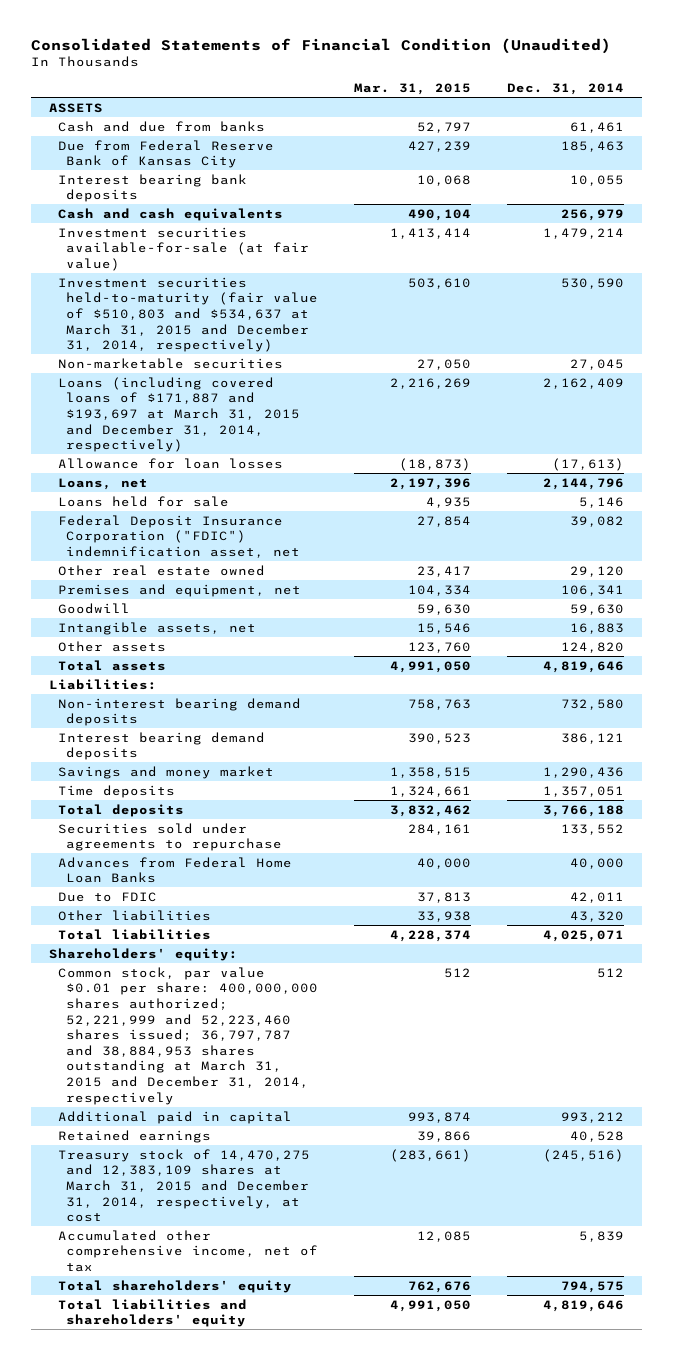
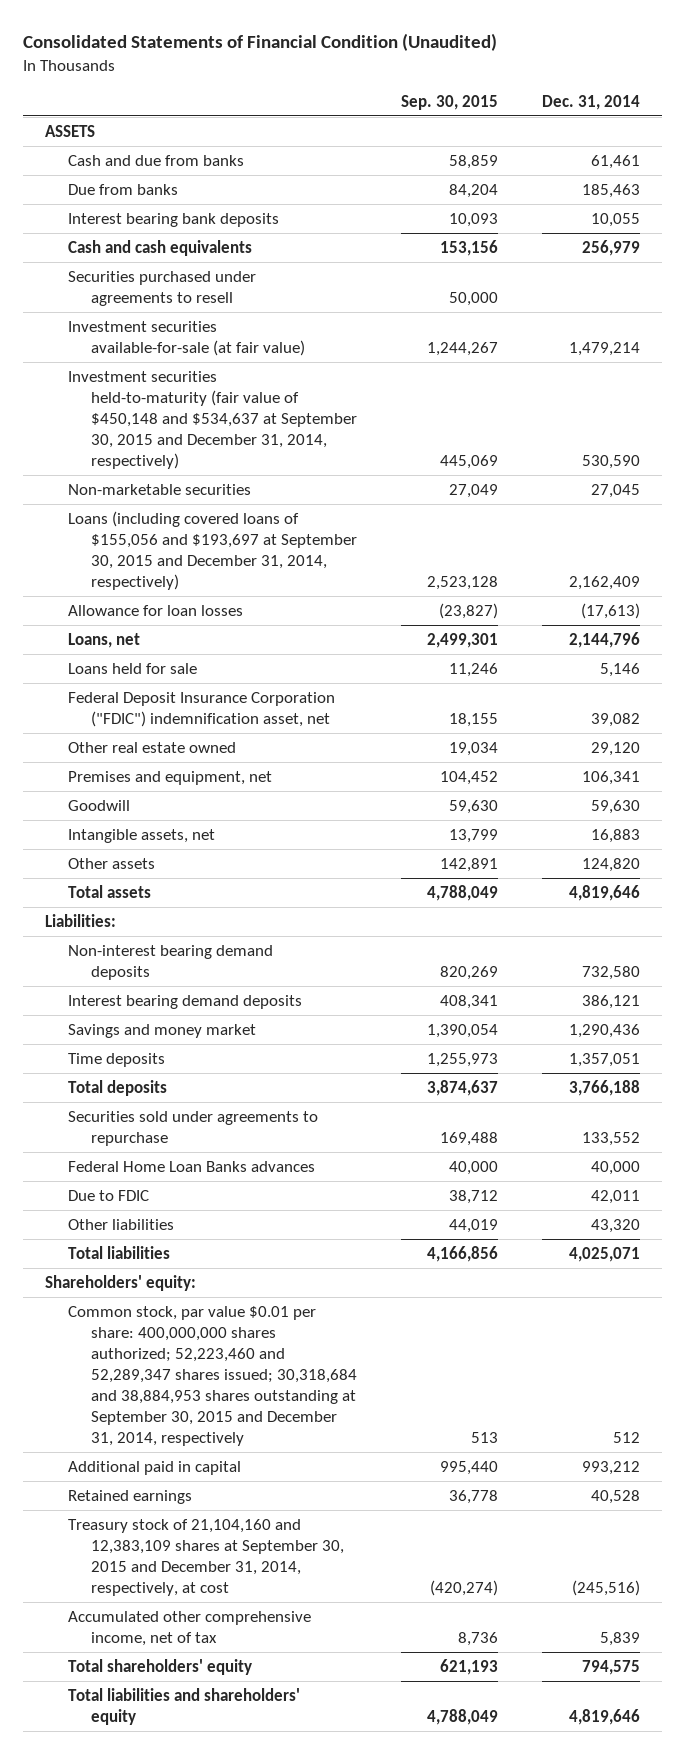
[354,83,472,96] Mar. 31, 2015 -> none
none -> [401,94,499,110] Sep. 30, 2015
[57,139,274,169] Due from Federal Reserve Bank of Kansas City -> [68,183,179,195] Due from banks
none -> [68,270,257,306] Securities purchased under agreements to resell
[57,276,319,353] Investment securities held-to-maturity (fair value of $510,803 and $534,637 at March 31, 2015 and December 31, 2014, respectively) -> [68,370,358,469] Investment securities held-to-maturity (fair value of $450,148 and $534,637 at September 30, 2015 and December 31, 2014, respectively)
[57,376,301,453] Loans (including covered loans of $171,887 and $193,697 at March 31, 2015 and December 31, 2014, respectively) -> [68,510,358,590] Loans (including covered loans of $155,056 and $193,697 at September 30, 2015 and December 31, 2014, respectively)
[57,856,292,884] Advances from Federal Home Loan Banks -> [68,1160,316,1172] Federal Home Loan Banks advances
[57,966,319,1105] Common stock, par value $0.01 per share: 400,000,000 shares authorized; 52,221,999 and 52,223,460 shares issued; 36,797,787 and 38,884,953 shares outstanding at March 31, 2015 and December 31, 2014, respectively -> [68,1305,358,1446] Common stock, par value $0.01 per share: 400,000,000 shares authorized; 52,223,460 and 52,289,347 shares issued; 30,318,684 and 38,884,953 shares outstanding at September 30, 2015 and December 31, 2014, respectively
[57,1148,310,1223] Treasury stock of 14,470,275 and 12,383,109 shares at March 31, 2015 and December 31, 2014, respectively, at cost -> [68,1518,345,1596] Treasury stock of 21,104,160 and 12,383,109 shares at September 30, 2015 and December 31, 2014, respectively, at cost

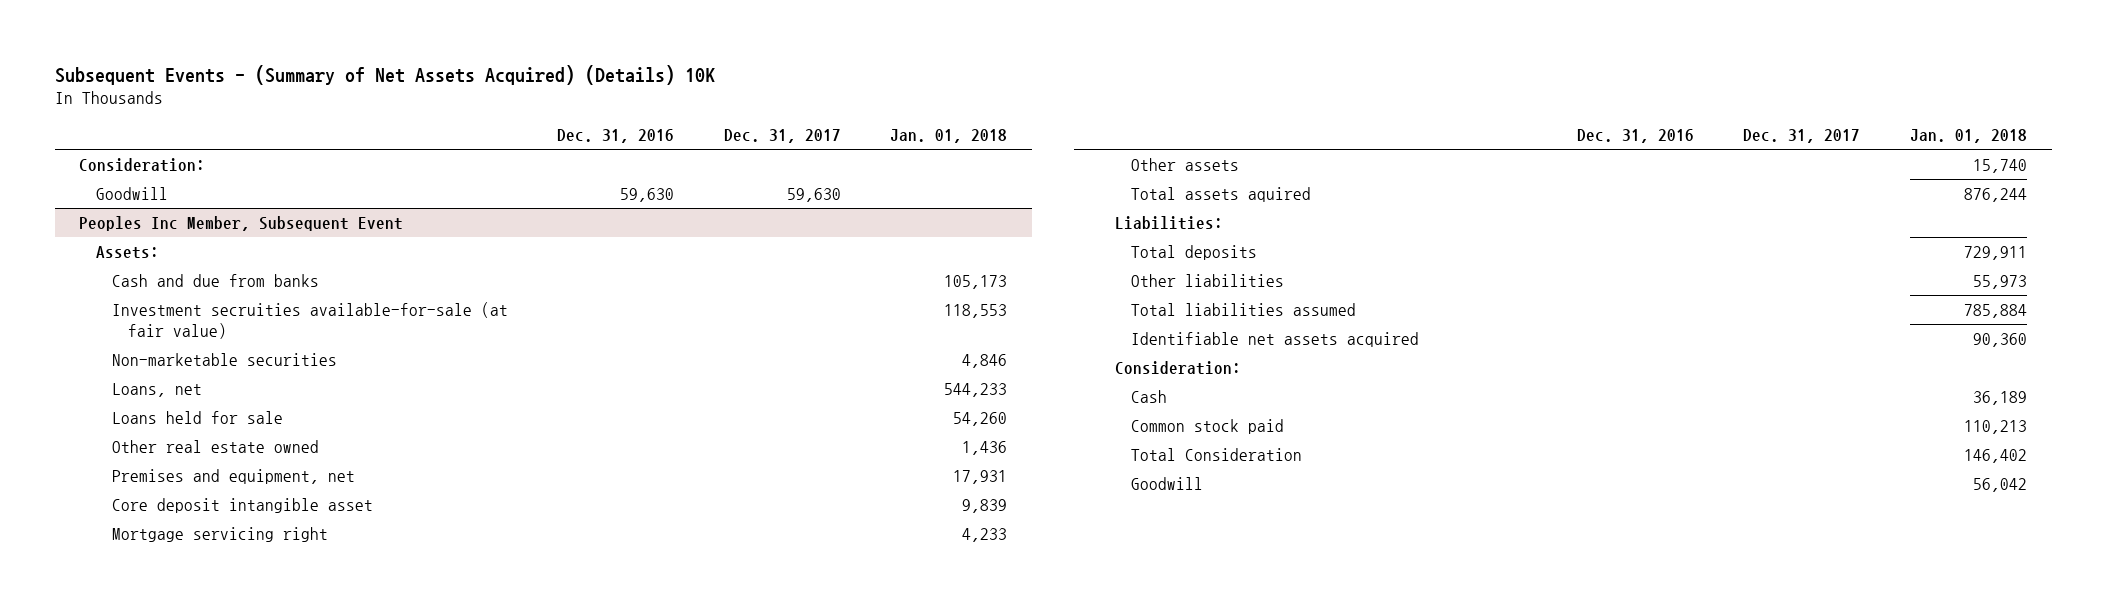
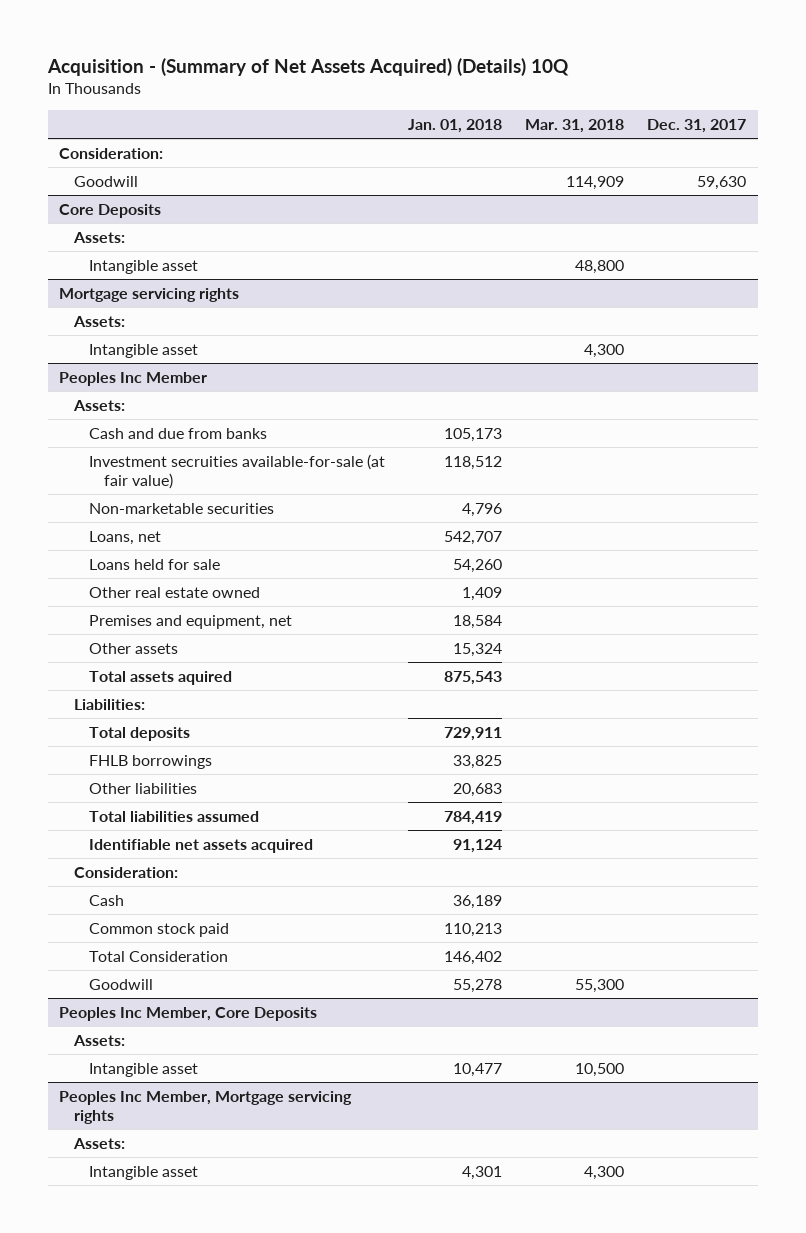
[54,64,715,85] Subsequent Events - (Summary of Net Assets Acquired) (Details) 10K -> [46,57,569,76] Acquisition - (Summary of Net Assets Acquired) (Details) 10Q
[557,129,675,144] Dec. 31, 2016 -> none
none -> [525,119,625,134] Mar. 31, 2018
[79,216,404,232] Peoples Inc Member, Subsequent Event -> none
none -> [59,203,162,218] Core Deposits
none -> [89,259,199,274] Intangible asset
none -> [59,287,240,302] Mortgage servicing rights
none -> [73,315,126,327] Assets:
none -> [89,343,199,358] Intangible asset
none -> [59,371,208,386] Peoples Inc Member
none -> [73,399,126,411] Assets:
[944,304,1008,319] 118,553 -> [444,455,503,470] 118,512
[962,354,1008,369] 4,846 -> [462,502,503,517] 4,796
[944,383,1008,398] 544,233 -> [444,530,503,545] 542,707
[111,498,373,514] Core deposit intangible asset -> none
[111,527,328,543] Mortgage servicing right -> none
[962,441,1008,456] 1,436 -> [462,586,503,601] 1,409
[953,470,1008,485] 17,931 -> [453,614,503,629] 18,584
[1972,159,2027,174] 15,740 -> [453,642,503,657] 15,324
[1963,188,2027,203] 876,244 -> [444,670,503,685] 875,543
none -> [89,754,213,769] FHLB borrowings
[1972,275,2027,290] 55,973 -> [453,782,503,797] 20,683
[1963,304,2027,319] 785,884 -> [444,810,503,825] 784,419
[1972,333,2027,348] 90,360 -> [453,838,503,853] 91,124
[1972,478,2027,493] 56,042 -> [453,978,503,993] 55,278
none -> [59,1006,318,1021] Peoples Inc Member, Core Deposits
none -> [73,1034,126,1046] Assets:
none -> [89,1062,199,1077] Intangible asset
none -> [59,1090,353,1125] Peoples Inc Member, Mortgage servicing rights
none -> [73,1137,126,1149] Assets:
none -> [89,1165,199,1180] Intangible asset

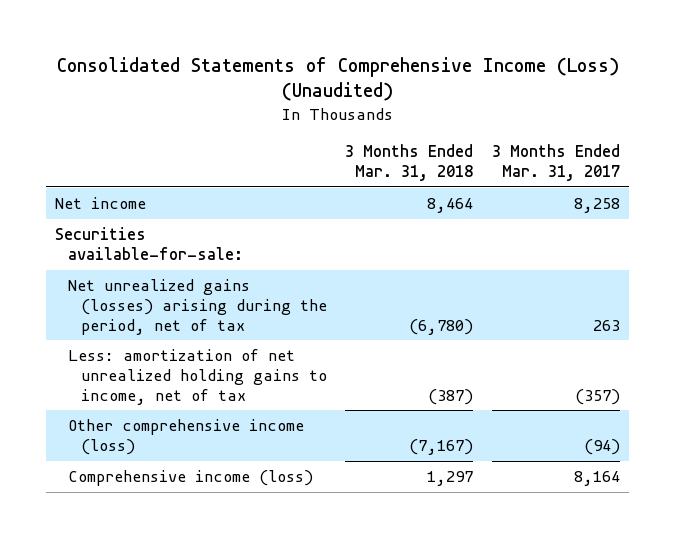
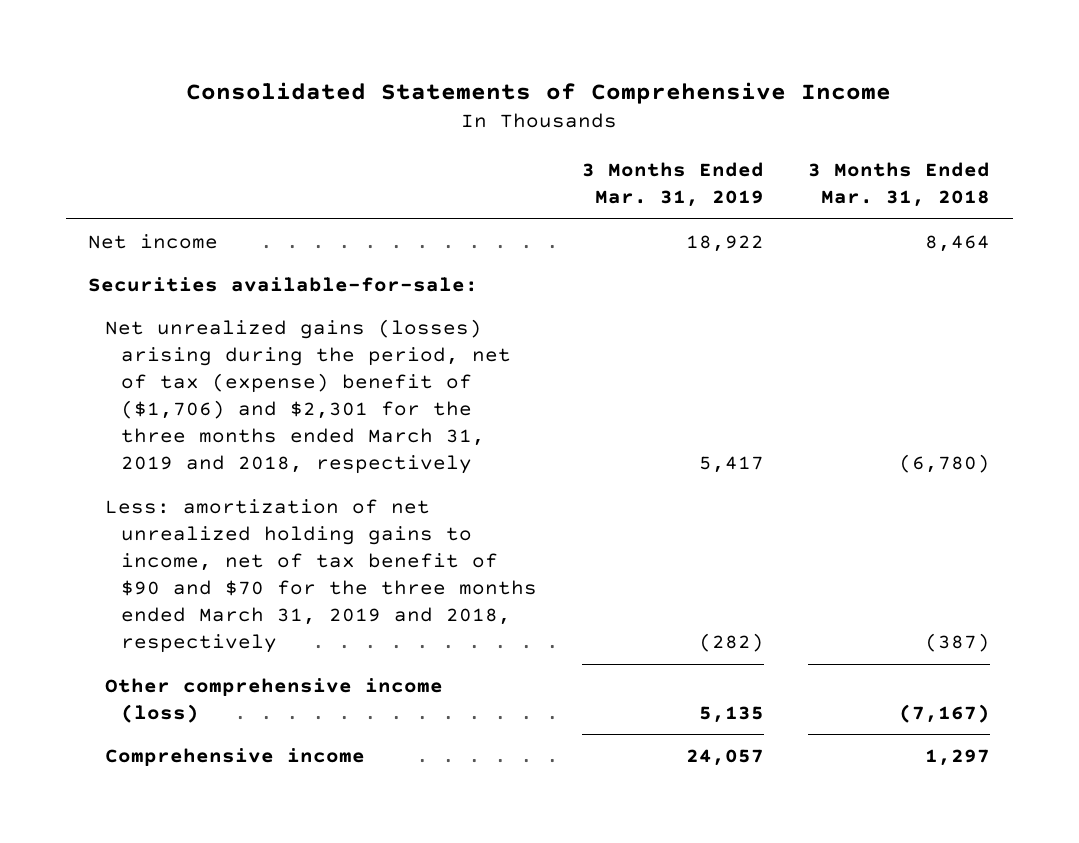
[56,56,619,102] Consolidated Statements of Comprehensive Income (Loss) (Unaudited) -> [186,81,892,104] Consolidated Statements of Comprehensive Income
[491,144,620,182] 3 Months Ended Mar. 31, 2017 -> none
none -> [581,162,764,208] 3 Months Ended Mar. 31, 2019
[67,279,327,335] Net unrealized gains (losses) arising during the period, net of tax -> [104,318,511,475] Net unrealized gains (losses) arising during the period, net of tax (expense) benefit of ($1,706) and $2,301 for the three months ended March 31, 2019 and 2018, respectively
[67,349,327,405] Less: amortization of net unrealized holding gains to income, net of tax -> [104,498,537,654] Less: amortization of net unrealized holding gains to income, net of tax benefit of $90 and $70 for the three months ended March 31, 2019 and 2018, respectively
[67,470,313,487] Comprehensive income (loss) -> [104,747,365,766] Comprehensive income

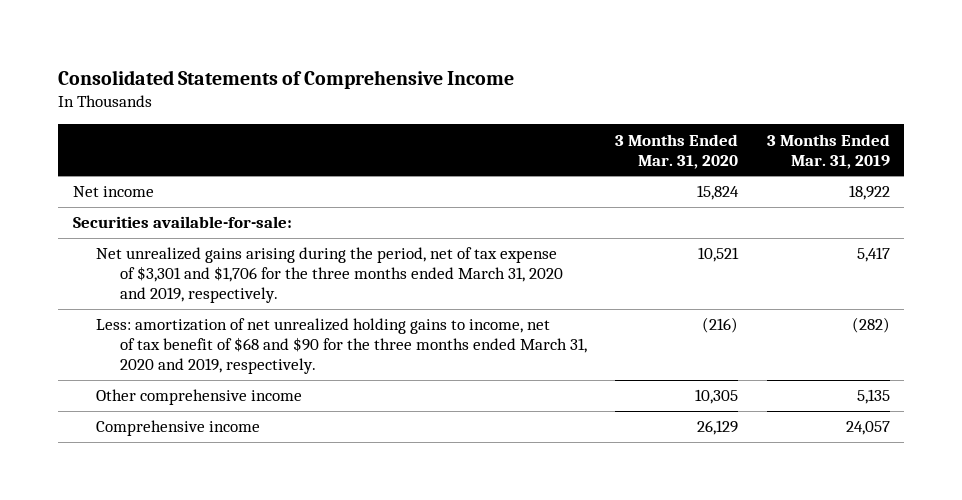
[808,162,991,208] 3 Months Ended Mar. 31, 2018 -> none
none -> [615,133,739,169] 3 Months Ended Mar. 31, 2020
[104,318,511,475] Net unrealized gains (losses) arising during the period, net of tax (expense) benefit of ($1,706) and $2,301 for the three months ended March 31, 2019 and 2018, respectively -> [96,247,564,304] Net unrealized gains arising during the period, net of tax expense of $3,301 and $1,706 for the three months ended March 31, 2020 and 2019, respectively.
[104,498,537,654] Less: amortization of net unrealized holding gains to income, net of tax benefit of $90 and $70 for the three months ended March 31, 2019 and 2018, respectively -> [96,318,588,375] Less: amortization of net unrealized holding gains to income, net of tax benefit of $68 and $90 for the three months ended March 31, 2020 and 2019, respectively.
[104,677,443,723] Other comprehensive income (loss) -> [96,389,303,406] Other comprehensive income

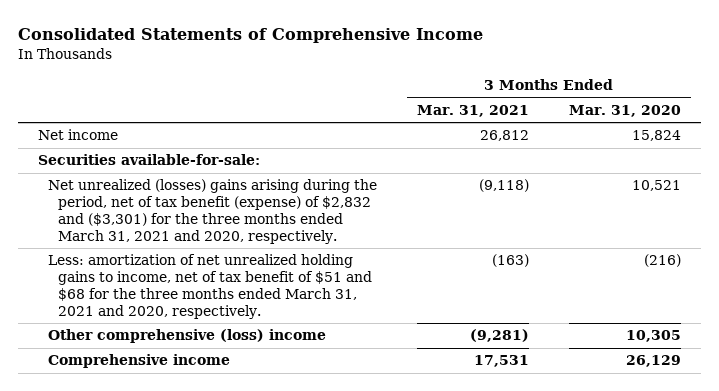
[766,133,890,169] 3 Months Ended Mar. 31, 2019 -> none
none -> [417,104,530,117] Mar. 31, 2021
[96,247,564,304] Net unrealized gains arising during the period, net of tax expense of $3,301 and $1,706 for the three months ended March 31, 2020 and 2019, respectively. -> [48,179,378,245] Net unrealized (losses) gains arising during the period, net of tax benefit (expense) of $2,832 and ($3,301) for the three months ended March 31, 2021 and 2020, respectively.
[96,318,588,375] Less: amortization of net unrealized holding gains to income, net of tax benefit of $68 and $90 for the three months ended March 31, 2020 and 2019, respectively. -> [48,254,373,320] Less: amortization of net unrealized holding gains to income, net of tax benefit of $51 and $68 for the three months ended March 31, 2021 and 2020, respectively.
[96,389,303,406] Other comprehensive income -> [48,329,327,344] Other comprehensive (loss) income

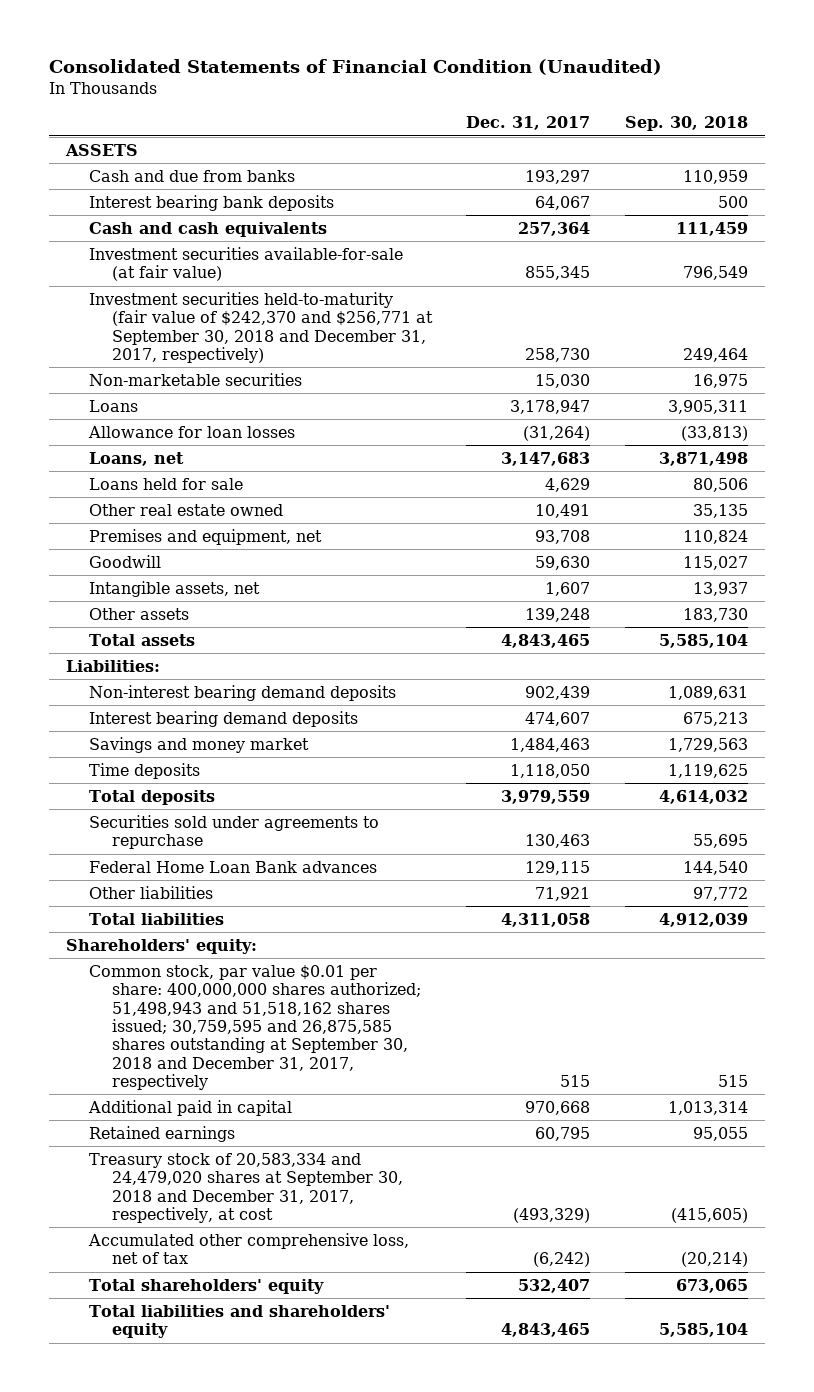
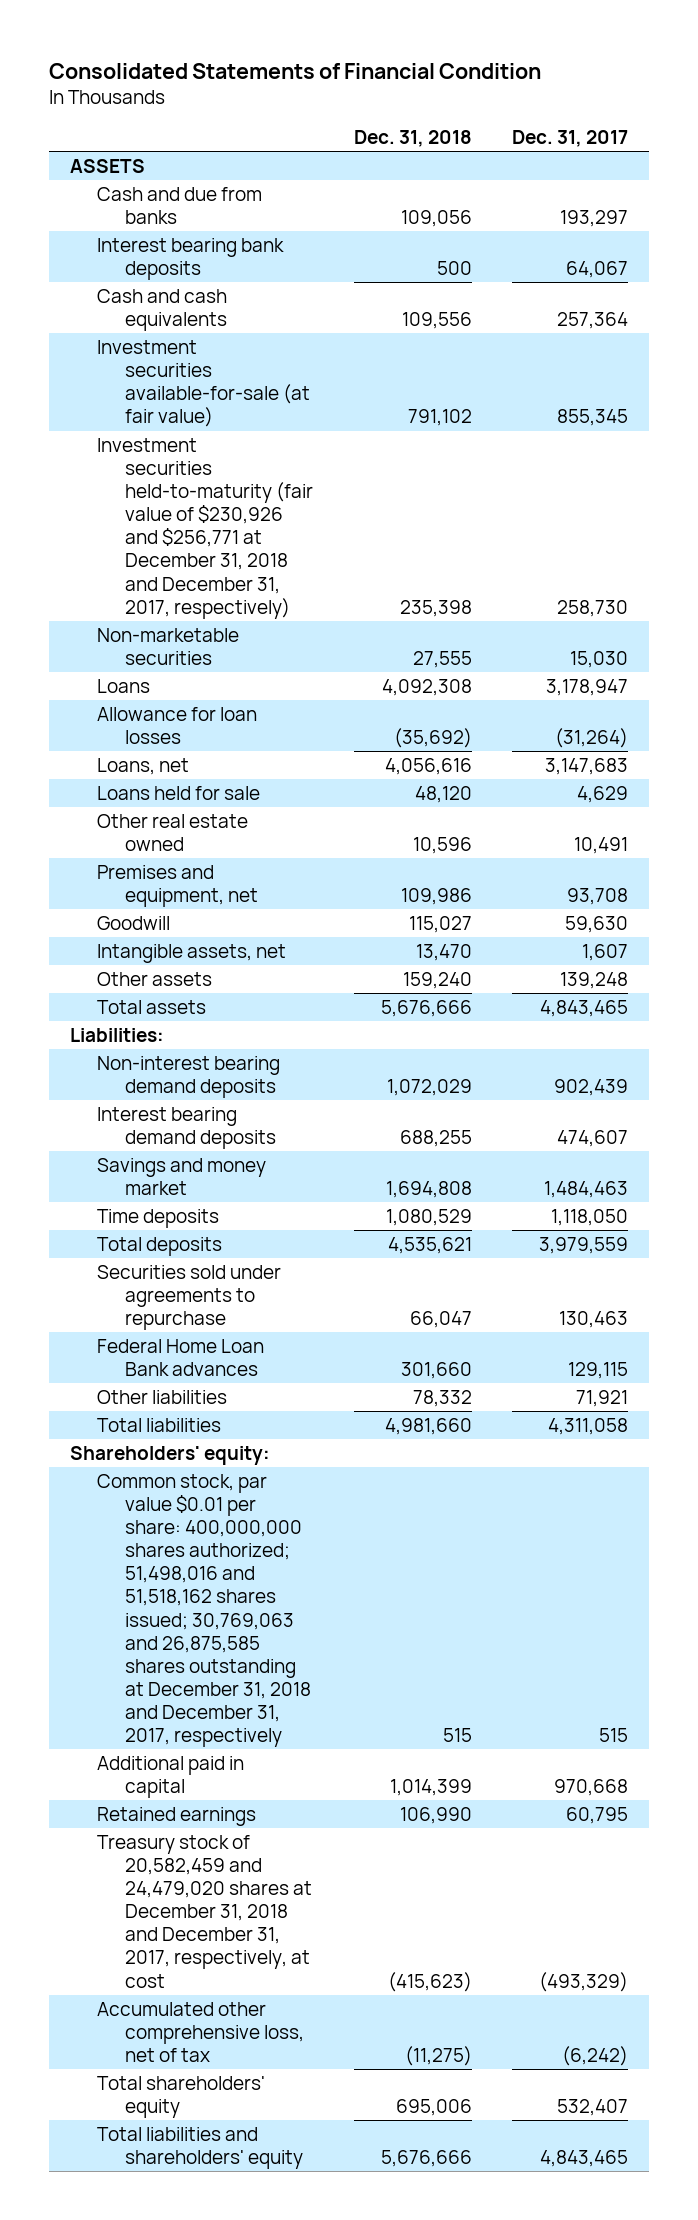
[49,59,663,76] Consolidated Statements of Financial Condition (Unaudited) -> [49,62,542,79] Consolidated Statements of Financial Condition
[624,116,748,132] Sep. 30, 2018 -> none
none -> [353,130,472,148] Dec. 31, 2018
[89,291,434,363] Investment securities held-to-maturity (fair value of $242,370 and $256,771 at September 30, 2018 and December 31, 2017, respectively) -> [97,438,314,619] Investment securities held-to-maturity (fair value of $230,926 and $256,771 at December 31, 2018 and December 31, 2017, respectively)
[89,964,422,1091] Common stock, par value $0.01 per share: 400,000,000 shares authorized; 51,498,943 and 51,518,162 shares issued; 30,759,595 and 26,875,585 shares outstanding at September 30, 2018 and December 31, 2017, respectively -> [97,1474,312,1747] Common stock, par value $0.01 per share: 400,000,000 shares authorized; 51,498,016 and 51,518,162 shares issued; 30,769,063 and 26,875,585 shares outstanding at December 31, 2018 and December 31, 2017, respectively
[89,1152,404,1223] Treasury stock of 20,583,334 and 24,479,020 shares at September 30, 2018 and December 31, 2017, respectively, at cost -> [97,1835,313,1988] Treasury stock of 20,582,459 and 24,479,020 shares at December 31, 2018 and December 31, 2017, respectively, at cost

